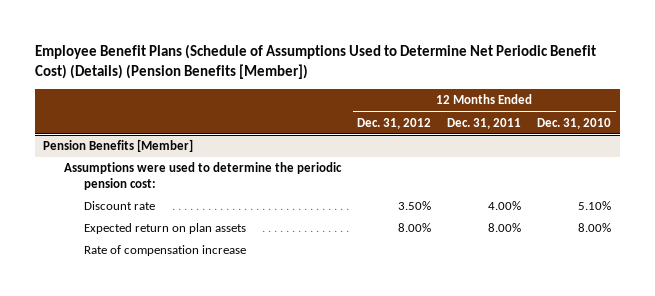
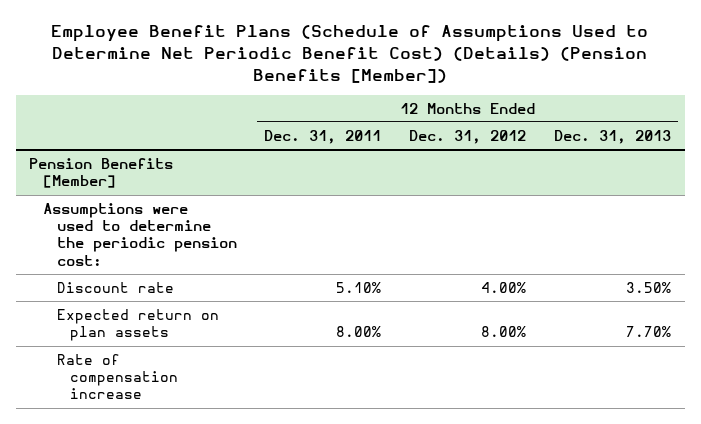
[537,117,612,129] Dec. 31, 2010 -> none
none -> [554,130,672,145] Dec. 31, 2013
[397,201,431,211] 3.50% -> [481,282,527,294] 4.00%
[488,201,522,211] 4.00% -> [336,282,382,294] 5.10%

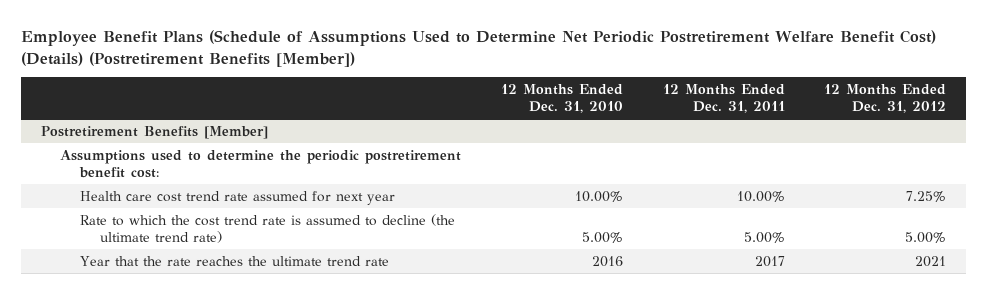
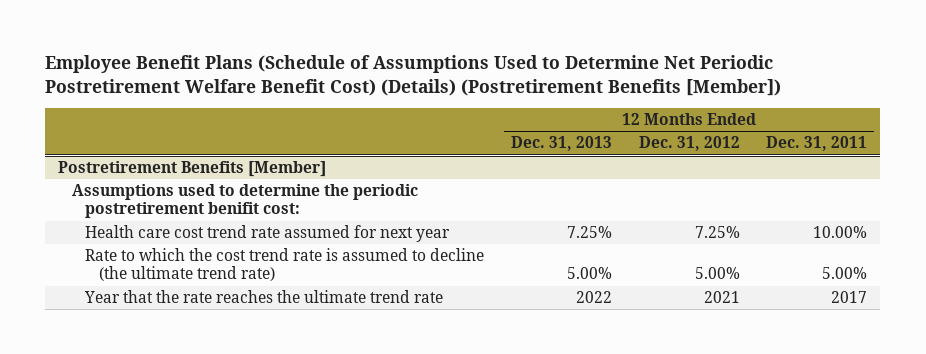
[501,83,624,114] 12 Months Ended Dec. 31, 2010 -> none
none -> [511,136,613,152] Dec. 31, 2013
[60,149,462,178] Assumptions used to determine the periodic postretirement benefit cost: -> [71,184,418,219] Assumptions used to determine the periodic postretirement benifit cost:

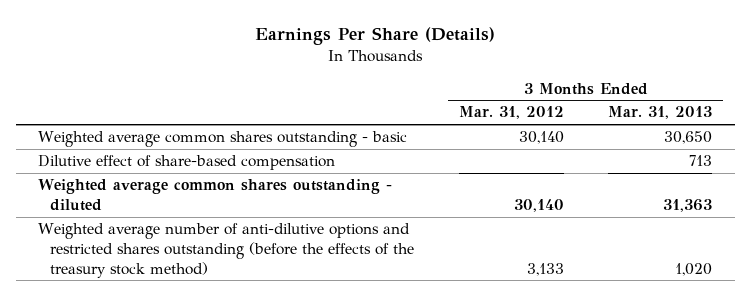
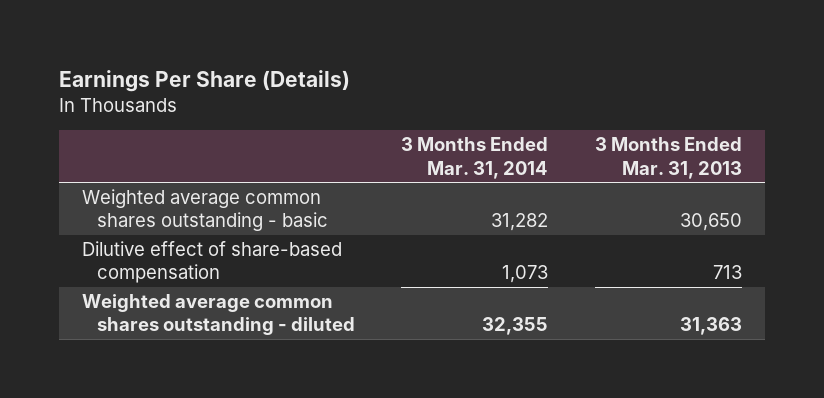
[458,106,564,120] Mar. 31, 2012 -> none
none -> [401,137,549,179] 3 Months Ended Mar. 31, 2014
[38,223,415,278] Weighted average number of anti-dilutive options and restricted shares outstanding (before the effects of the treasury stock method) -> none

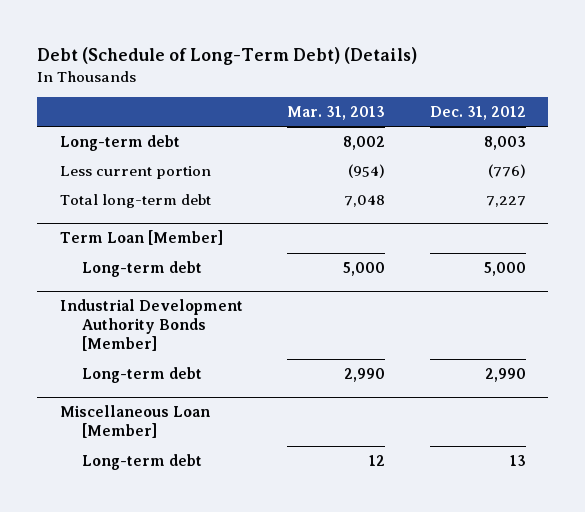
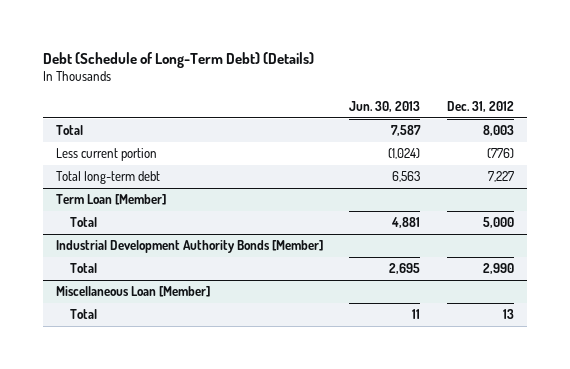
[287,105,386,120] Mar. 31, 2013 -> none
none -> [349,100,421,112] Jun. 30, 2013
[59,134,180,151] Long-term debt -> [56,125,84,136] Total
[82,260,203,277] Long-term debt -> [70,217,98,228] Total
[82,366,203,383] Long-term debt -> [70,263,98,274] Total
[82,453,203,470] Long-term debt -> [70,309,98,320] Total

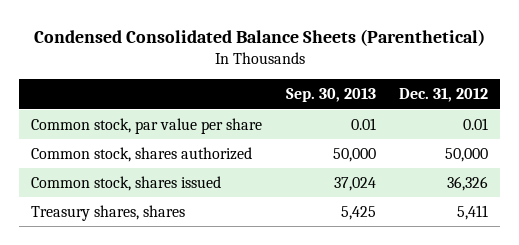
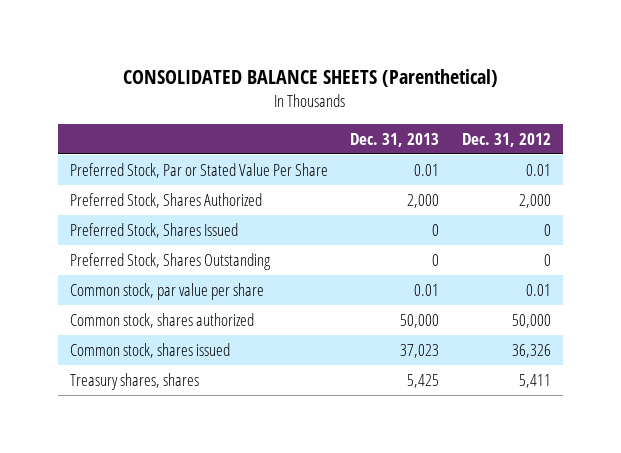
[33,28,485,46] Condensed Consolidated Balance Sheets (Parenthetical) -> [123,69,499,88] CONSOLIDATED BALANCE SHEETS (Parenthetical)
[285,88,376,103] Sep. 30, 2013 -> none
none -> [350,132,440,147] Dec. 31, 2013
none -> [69,162,328,178] Preferred Stock, Par or Stated Value Per Share
none -> [69,192,262,208] Preferred Stock, Shares Authorized
none -> [69,222,238,238] Preferred Stock, Shares Issued
none -> [69,252,271,270] Preferred Stock, Shares Outstanding

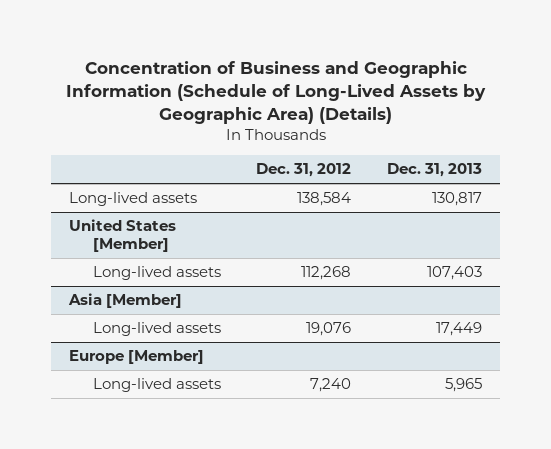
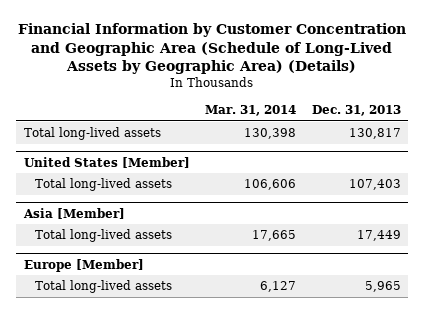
[65,61,486,125] Concentration of Business and Geographic Information (Schedule of Long-Lived Assets by Geographic Area) (Details) -> [18,23,407,74] Financial Information by Customer Concentration and Geographic Area (Schedule of Long-Lived Assets by Geographic Area) (Details)
[256,163,352,178] Dec. 31, 2012 -> none
none -> [205,104,297,116] Mar. 31, 2014
[69,192,198,207] Long-lived assets -> [23,127,161,141] Total long-lived assets
[92,266,221,281] Long-lived assets -> [35,178,173,192] Total long-lived assets
[92,322,221,337] Long-lived assets -> [35,229,173,243] Total long-lived assets
[92,378,221,393] Long-lived assets -> [35,280,173,294] Total long-lived assets

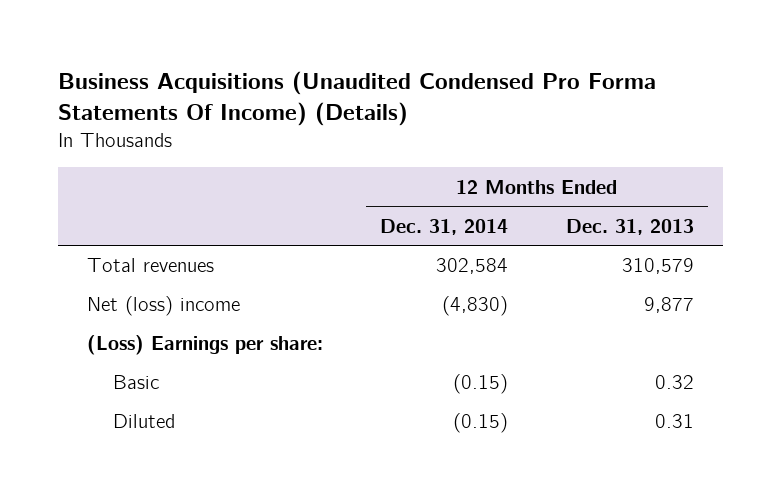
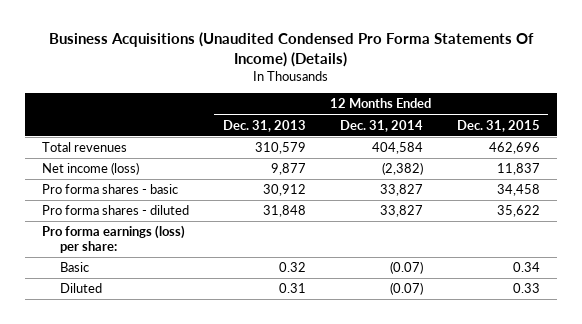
none -> [456,119,540,132] Dec. 31, 2015
[436,258,509,275] 302,584 -> [371,142,423,155] 404,584
[86,296,240,317] Net (loss) income -> [41,162,139,176] Net income (loss)
[442,296,509,317] (4,830) -> [381,162,423,176] (2,382)
none -> [41,184,178,195] Pro forma shares - basic
none -> [41,205,189,216] Pro forma shares - diluted
[86,335,323,356] (Loss) Earnings per share: -> [41,225,185,254] Pro forma earnings (loss) per share:
[453,374,509,395] (0.15) -> [389,261,423,275] (0.07)
[453,413,509,434] (0.15) -> [389,282,423,296] (0.07)

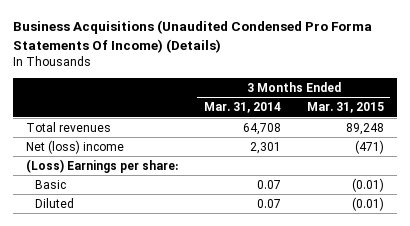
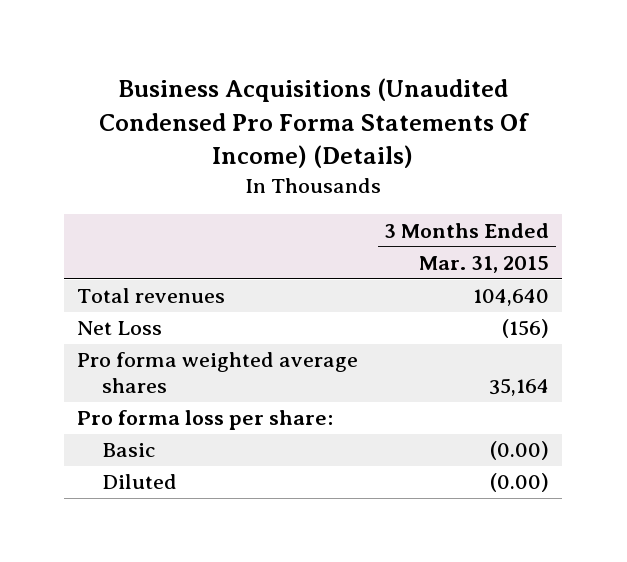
[203,102,281,114] Mar. 31, 2014 -> none
[345,122,384,135] 89,248 -> [473,289,550,307] 104,640
[25,139,124,154] Net (loss) income -> [77,321,163,336] Net Loss
[354,139,384,154] (471) -> [502,319,550,339] (156)
none -> [77,352,359,394] Pro forma weighted average shares
[25,158,178,173] (Loss) Earnings per share: -> [77,410,334,431] Pro forma loss per share:
[351,177,384,192] (0.01) -> [490,441,550,461] (0.00)
[351,196,384,211] (0.01) -> [490,473,550,493] (0.00)

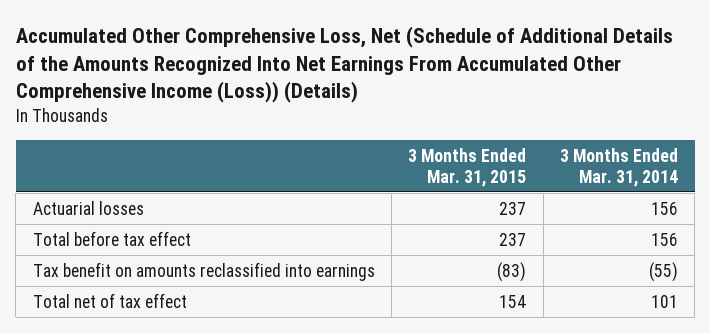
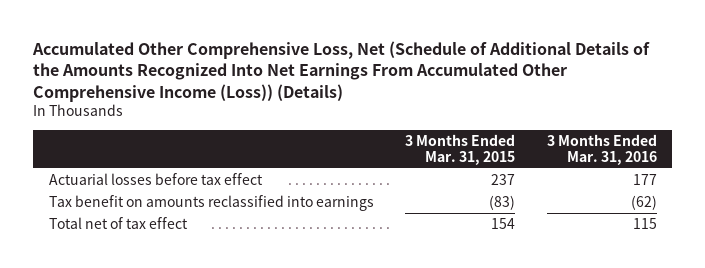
[559,147,678,187] 3 Months Ended Mar. 31, 2014 -> none
none -> [546,133,657,165] 3 Months Ended Mar. 31, 2016
[32,230,191,246] Total before tax effect -> none
[32,200,144,215] Actuarial losses -> [48,172,263,185] Actuarial losses before tax effect

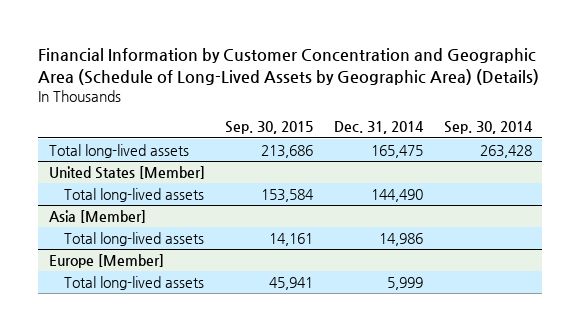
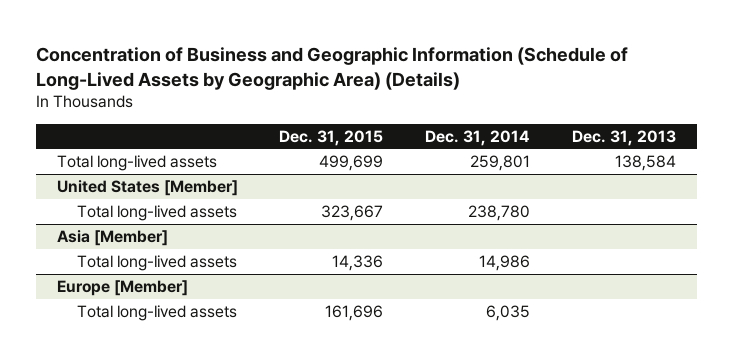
[38,48,540,86] Financial Information by Customer Concentration and Geographic Area (Schedule of Long-Lived Assets by Geographic Area) (Details) -> [35,46,628,90] Concentration of Business and Geographic Information (Schedule of Long-Lived Assets by Geographic Area) (Details)
[225,121,314,135] Sep. 30, 2015 -> none
[443,121,533,135] Sep. 30, 2014 -> none
none -> [279,129,384,146] Dec. 31, 2015
none -> [571,129,676,146] Dec. 31, 2013
[370,145,423,159] 165,475 -> [469,154,530,171] 259,801
[370,189,423,203] 144,490 -> [467,204,530,221] 238,780
[386,277,423,291] 5,999 -> [485,304,530,321] 6,035

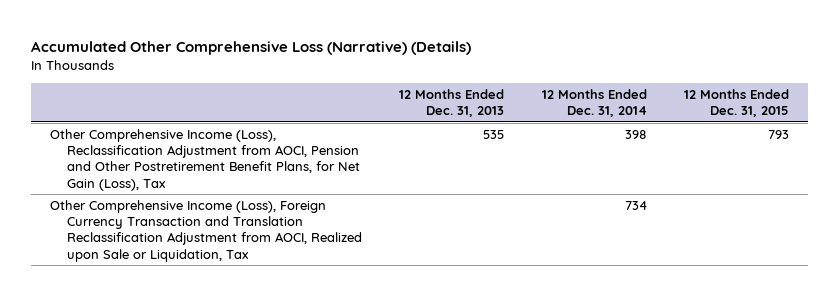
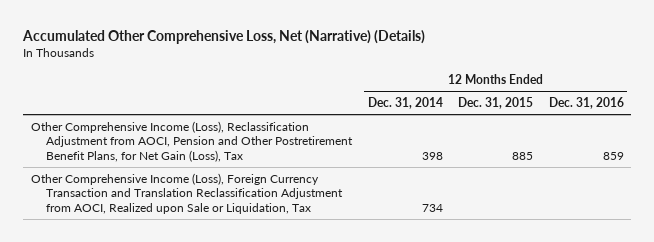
[31,40,472,55] Accumulated Other Comprehensive Loss (Narrative) (Details) -> [22,30,426,45] Accumulated Other Comprehensive Loss, Net (Narrative) (Details)
[399,89,505,118] 12 Months Ended Dec. 31, 2013 -> none
none -> [548,96,624,109] Dec. 31, 2016
[768,129,790,139] 793 -> [512,151,534,160] 885

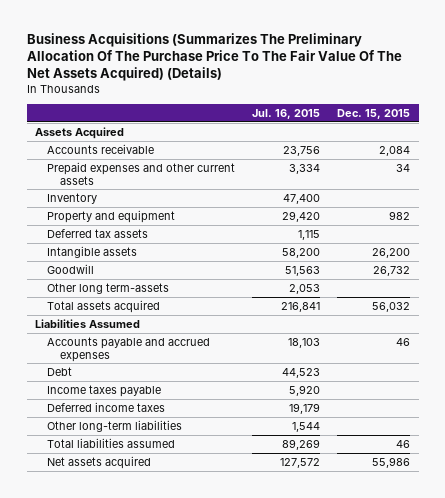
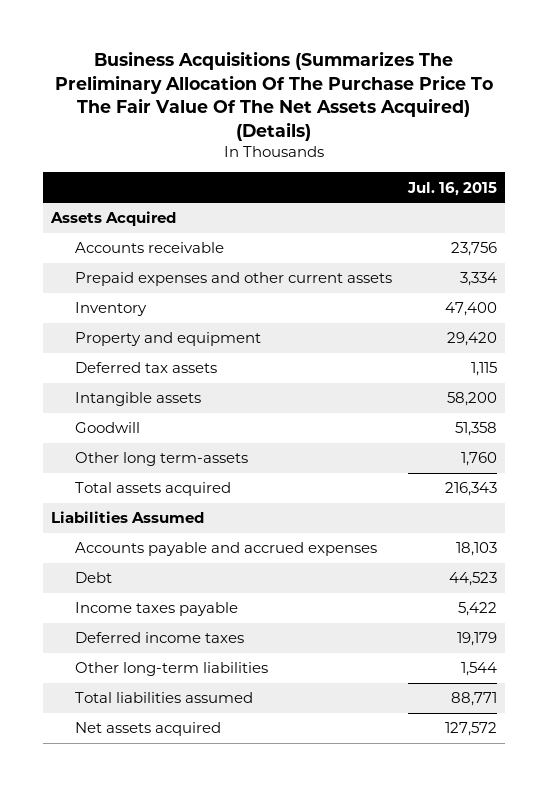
[337,109,411,120] Dec. 15, 2015 -> none
[285,265,321,276] 51,563 -> [455,422,498,437] 51,358
[289,283,321,294] 2,053 -> [461,452,498,467] 1,760
[281,301,321,312] 216,841 -> [445,482,498,497] 216,343
[289,384,321,396] 5,920 -> [458,602,498,617] 5,422
[282,438,321,450] 89,269 -> [451,692,498,707] 88,771

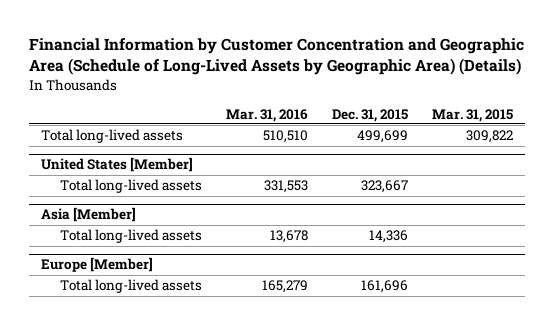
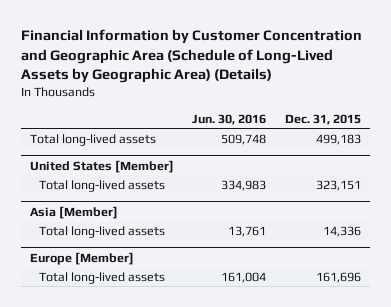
[225,108,308,122] Mar. 31, 2016 -> none
[432,108,514,122] Mar. 31, 2015 -> none
none -> [192,113,267,125] Jun. 30, 2016
[357,130,409,144] 499,699 -> [315,133,361,145] 499,183
[361,180,409,194] 323,667 -> [315,179,361,191] 323,151

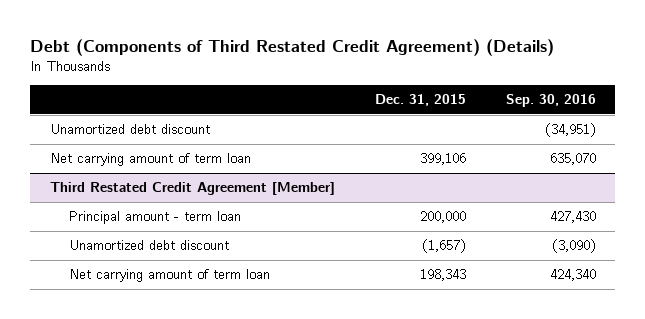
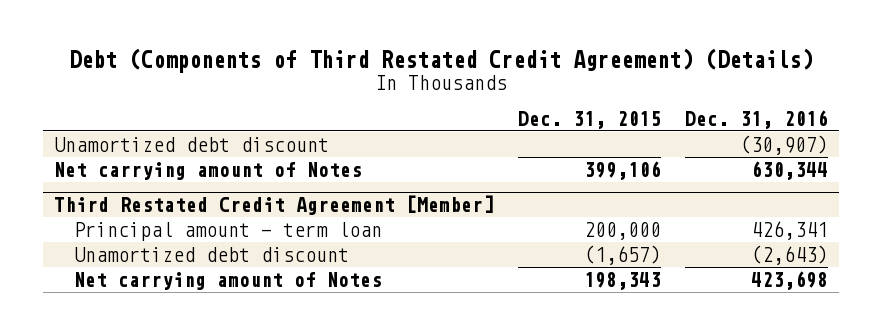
[505,94,596,108] Sep. 30, 2016 -> none
none -> [684,109,828,129] Dec. 31, 2016
[49,153,251,167] Net carrying amount of term loan -> [54,161,363,180] Net carrying amount of Notes
[69,269,271,283] Net carrying amount of term loan -> [74,271,383,290] Net carrying amount of Notes

